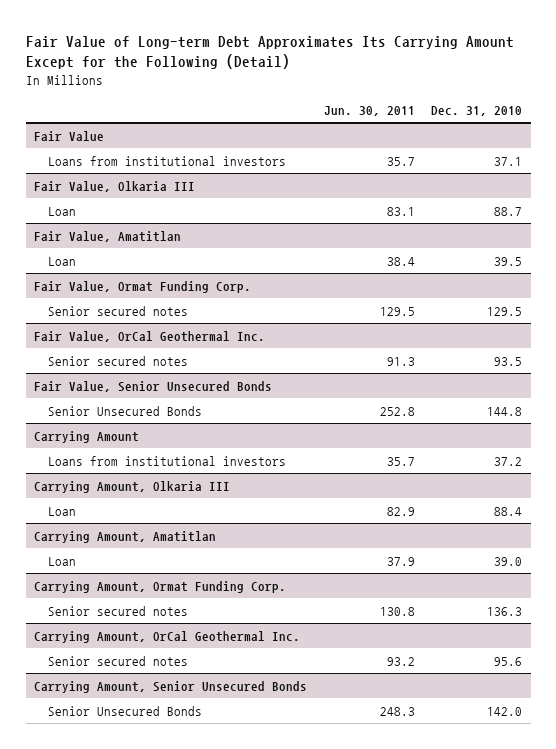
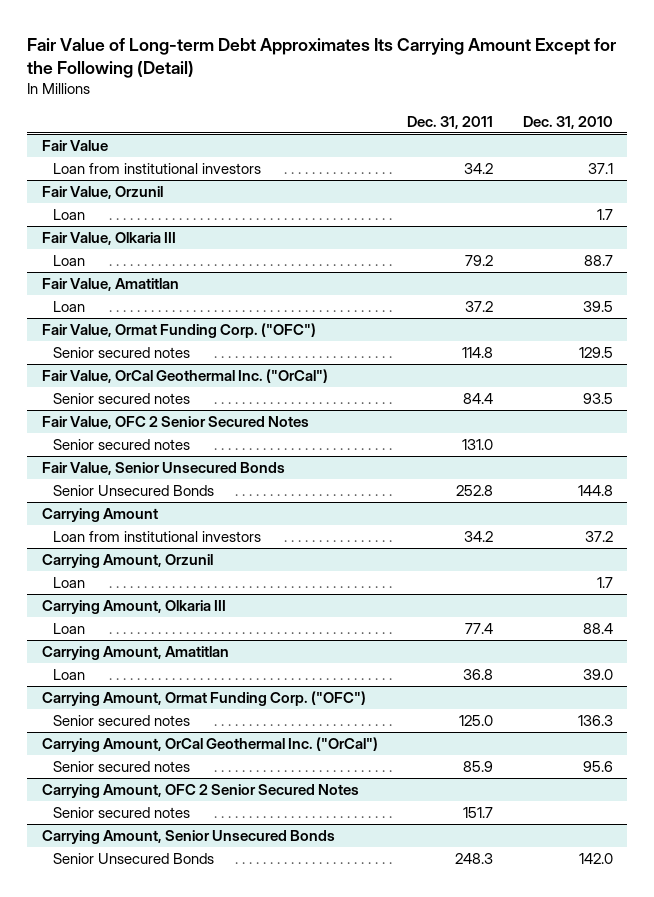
[323,105,415,116] Jun. 30, 2011 -> none
none -> [407,115,494,129] Dec. 31, 2011
[47,155,286,166] Loans from institutional investors -> [53,163,262,175] Loan from institutional investors
none -> [41,186,163,200] Fair Value, Orzunil
none -> [53,209,86,221] Loan
[34,280,252,293] Fair Value, Ormat Funding Corp. -> [41,323,316,339] Fair Value, Ormat Funding Corp. ("OFC")
[34,330,266,342] Fair Value, OrCal Geothermal Inc. -> [41,369,328,384] Fair Value, OrCal Geothermal Inc. ("OrCal")
none -> [41,416,309,430] Fair Value, OFC 2 Senior Secured Notes
none -> [53,439,191,451] Senior secured notes
[47,455,286,466] Loans from institutional investors -> [53,531,262,543] Loan from institutional investors
none -> [41,554,213,569] Carrying Amount, Orzunil
none -> [53,577,86,589] Loan
[34,580,287,593] Carrying Amount, Ormat Funding Corp. -> [41,691,366,707] Carrying Amount, Ormat Funding Corp. ("OFC")
[34,630,301,643] Carrying Amount, OrCal Geothermal Inc. -> [41,737,378,753] Carrying Amount, OrCal Geothermal Inc. ("OrCal")
none -> [41,784,359,799] Carrying Amount, OFC 2 Senior Secured Notes
none -> [53,807,191,819] Senior secured notes

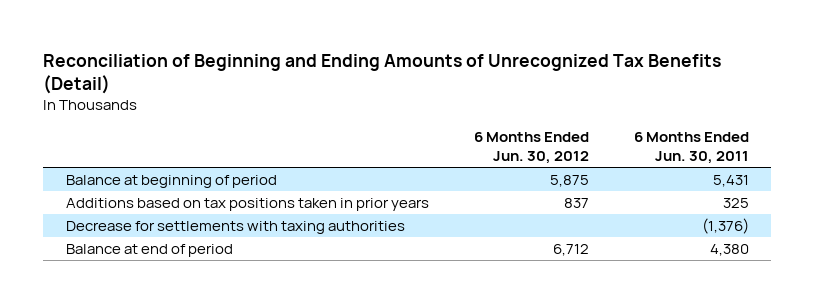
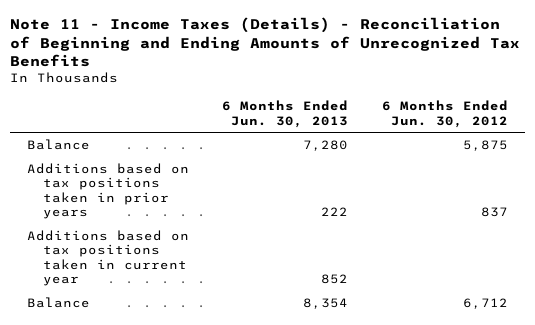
[43,53,722,94] Reconciliation of Beginning and Ending Amounts of Unrecognized Tax Benefits (Detail) -> [10,16,521,68] Note 11 - Income Taxes (Details) - Reconciliation of Beginning and Ending Amounts of Unrecognized Tax Benefits
[633,132,749,164] 6 Months Ended Jun. 30, 2011 -> none
none -> [222,100,349,128] 6 Months Ended Jun. 30, 2013
[65,175,277,189] Balance at beginning of period -> [27,138,91,150] Balance
[65,221,405,235] Decrease for settlements with taxing authorities -> none
none -> [27,229,190,286] Additions based on tax positions taken in current year
[65,244,233,258] Balance at end of period -> [27,296,91,308] Balance

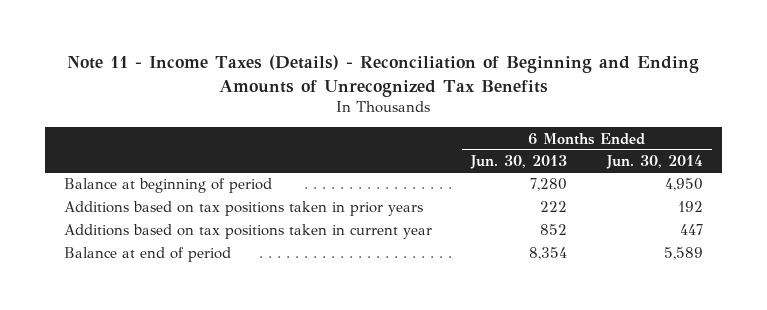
[381,100,508,128] 6 Months Ended Jun. 30, 2012 -> none
none -> [605,155,703,170] Jun. 30, 2014
[27,138,91,150] Balance -> [64,178,273,194] Balance at beginning of period
[27,296,91,308] Balance -> [64,247,232,263] Balance at end of period

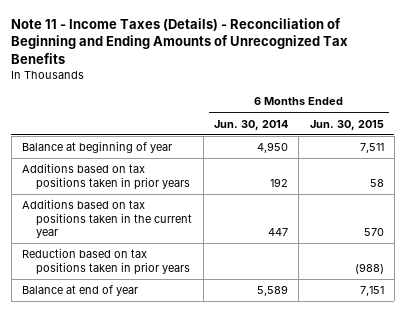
[470,155,568,170] Jun. 30, 2013 -> none
none -> [309,119,384,130] Jun. 30, 2015
[64,178,273,194] Balance at beginning of period -> [22,141,173,154] Balance at beginning of year
[64,224,433,240] Additions based on tax positions taken in current year -> [22,199,193,239] Additions based on tax positions taken in the current year
none -> [22,248,191,275] Reduction based on tax positions taken in prior years
[64,247,232,263] Balance at end of period -> [22,285,139,297] Balance at end of year

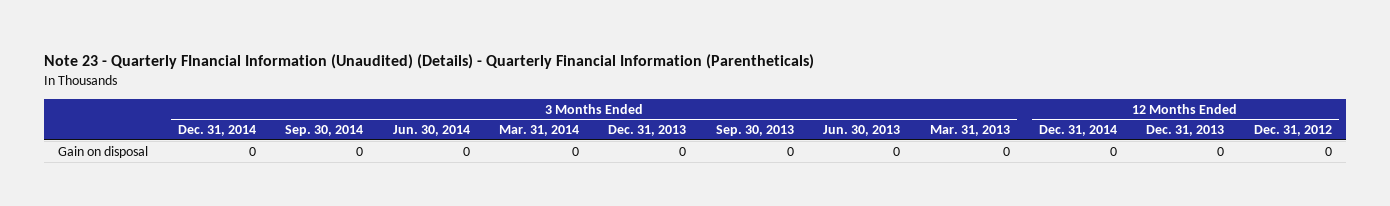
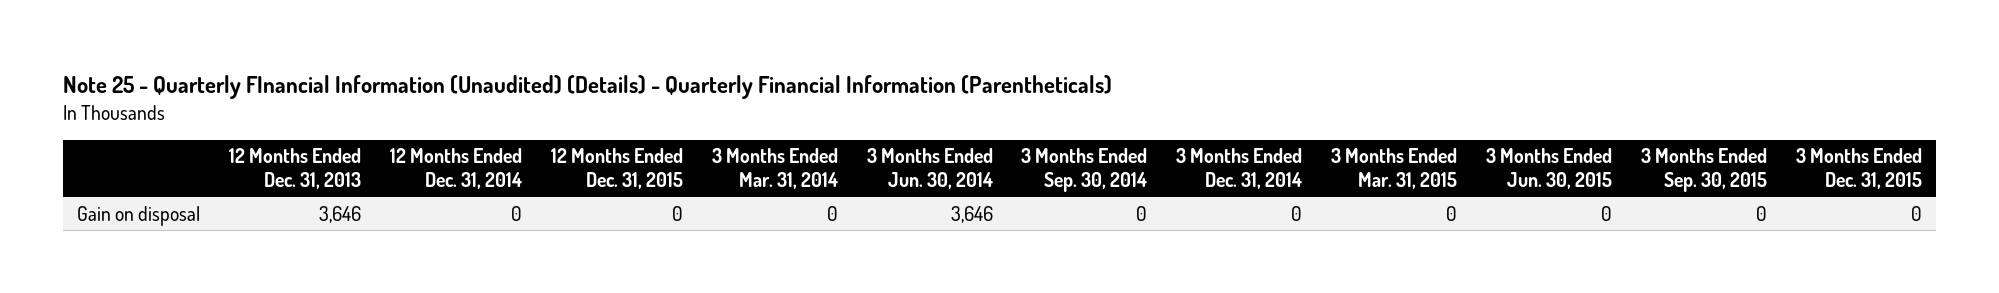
[43,53,814,69] Note 23 - Quarterly FInancial Information (Unaudited) (Details) - Quarterly Financial Information (Parentheticals) -> [62,75,1112,100] Note 25 - Quarterly FInancial Information (Unaudited) (Details) - Quarterly Financial Information (Parentheticals)
[608,125,687,137] Dec. 31, 2013 -> none
[715,125,794,137] Sep. 30, 2013 -> none
[823,125,901,137] Jun. 30, 2013 -> none
[929,125,1010,137] Mar. 31, 2013 -> none
[1253,125,1332,137] Dec. 31, 2012 -> none
none -> [550,148,683,189] 12 Months Ended Dec. 31, 2015
none -> [1331,148,1458,189] 3 Months Ended Mar. 31, 2015
none -> [1486,148,1613,189] 3 Months Ended Jun. 30, 2015
none -> [1640,148,1767,192] 3 Months Ended Sep. 30, 2015
none -> [1795,148,1922,189] 3 Months Ended Dec. 31, 2015
[462,146,470,156] 0 -> [950,205,993,223] 3,646
[1217,146,1225,156] 0 -> [319,205,362,223] 3,646

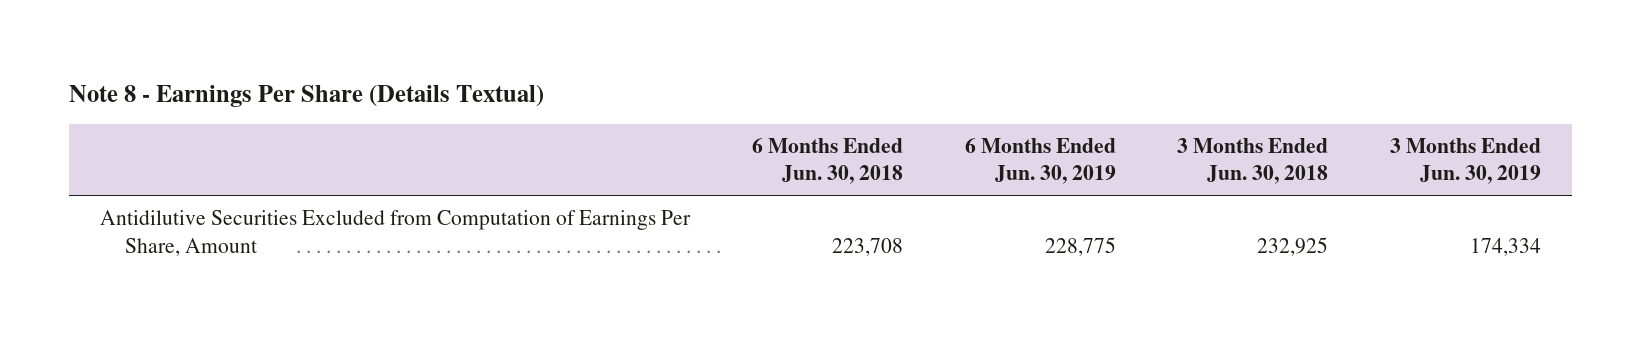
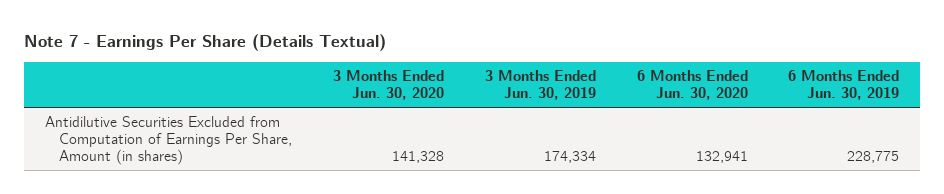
[69,85,545,108] Note 8 - Earnings Per Share (Details Textual) -> [24,34,387,52] Note 7 - Earnings Per Share (Details Textual)
[751,137,903,185] 6 Months Ended Jun. 30, 2018 -> none
[1177,137,1329,185] 3 Months Ended Jun. 30, 2018 -> none
none -> [333,70,445,101] 3 Months Ended Jun. 30, 2020
none -> [636,70,748,101] 6 Months Ended Jun. 30, 2020
[100,210,692,256] Antidilutive Securities Excluded from Computation of Earnings Per Share, Amount -> [44,116,293,166] Antidilutive Securities Excluded from Computation of Earnings Per Share, Amount (in shares)

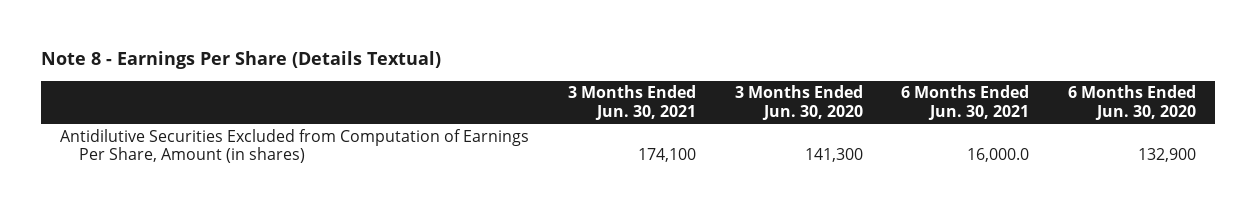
[24,34,387,52] Note 7 - Earnings Per Share (Details Textual) -> [40,51,441,70] Note 8 - Earnings Per Share (Details Textual)
[484,70,596,101] 3 Months Ended Jun. 30, 2019 -> none
[788,70,900,101] 6 Months Ended Jun. 30, 2019 -> none
none -> [567,85,696,120] 3 Months Ended Jun. 30, 2021
none -> [901,85,1030,120] 6 Months Ended Jun. 30, 2021
[392,151,445,164] 141,328 -> [804,148,863,163] 141,300
[695,151,748,164] 132,941 -> [1137,148,1196,163] 132,900

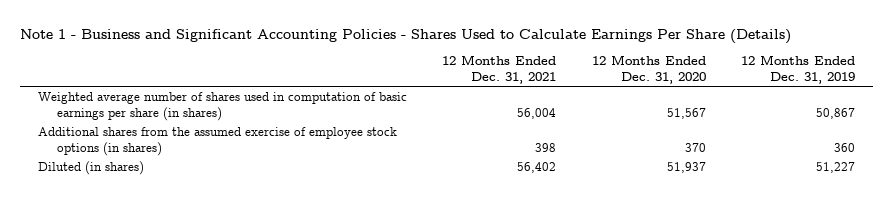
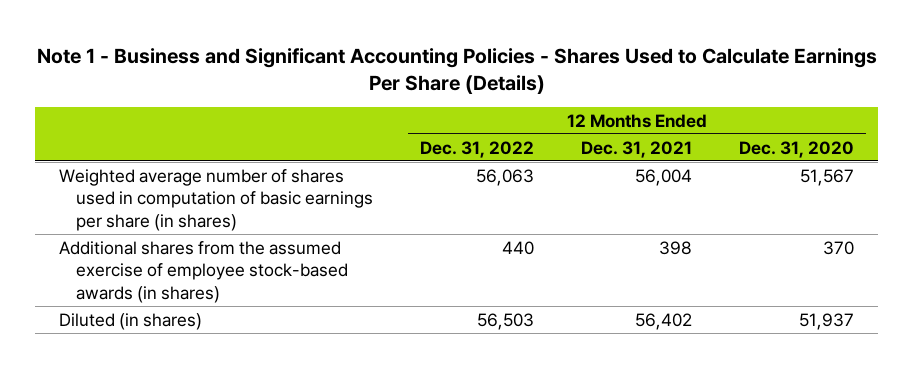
[741,55,856,84] 12 Months Ended Dec. 31, 2019 -> none
none -> [420,140,535,158] Dec. 31, 2022
[37,127,397,156] Additional shares from the assumed exercise of employee stock options (in shares) -> [58,240,348,303] Additional shares from the assumed exercise of employee stock-based awards (in shares)

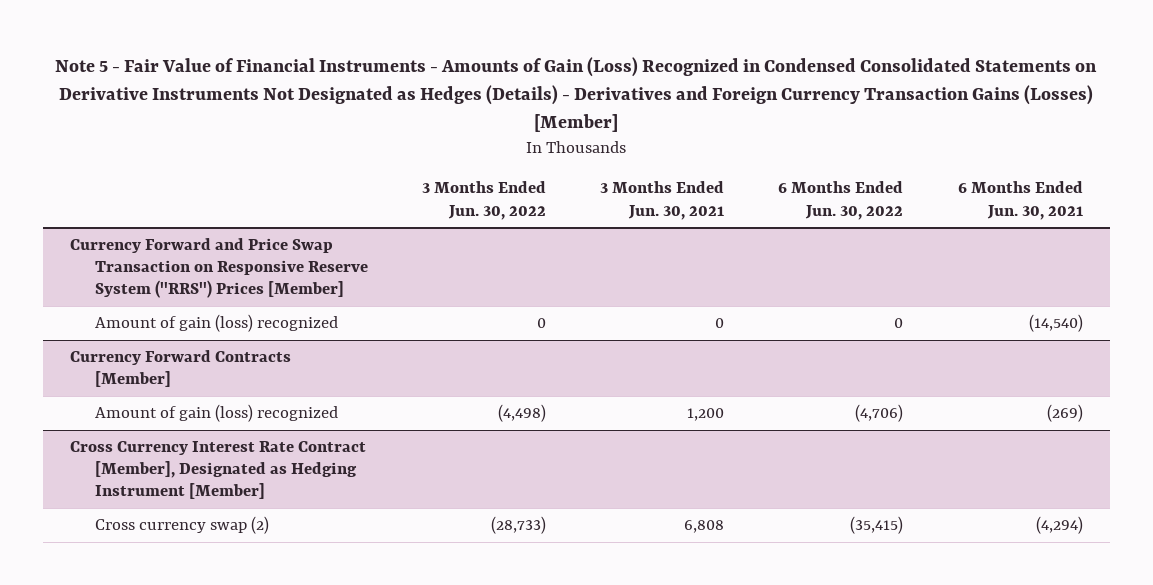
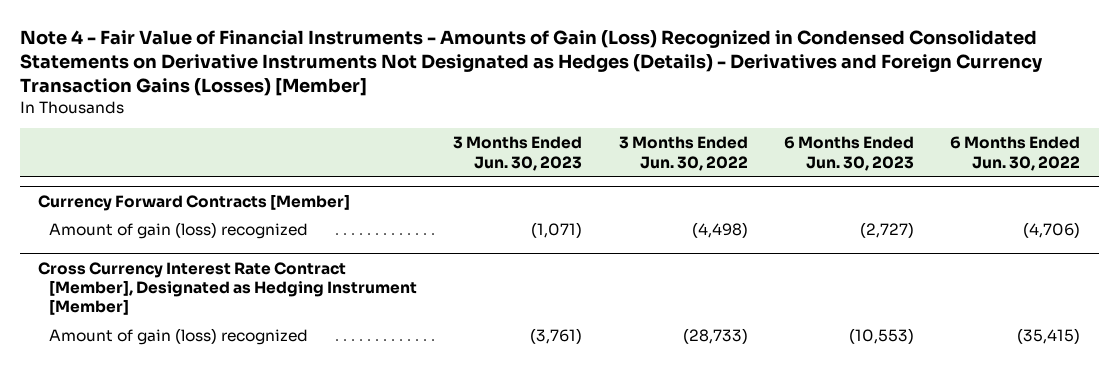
[55,56,1098,133] Note 5 - Fair Value of Financial Instruments - Amounts of Gain (Loss) Recognized in Condensed Consolidated Statements on Derivative Instruments Not Designated as Hedges (Details) - Derivatives and Foreign Currency Transaction Gains (Losses) [Member] -> [19,29,1043,96] Note 4 - Fair Value of Financial Instruments - Amounts of Gain (Loss) Recognized in Condensed Consolidated Statements on Derivative Instruments Not Designated as Hedges (Details) - Derivatives and Foreign Currency Transaction Gains (Losses) [Member]
[600,181,725,220] 3 Months Ended Jun. 30, 2021 -> none
[957,181,1083,220] 6 Months Ended Jun. 30, 2021 -> none
none -> [453,136,583,171] 3 Months Ended Jun. 30, 2023
none -> [783,136,914,171] 6 Months Ended Jun. 30, 2023
[70,238,368,299] Currency Forward and Price Swap Transaction on Responsive Reserve System ("RRS") Prices [Member] -> none
[94,314,338,333] Amount of gain (loss) recognized -> none
[94,516,269,535] Cross currency swap (2) -> [48,327,308,345] Amount of gain (loss) recognized

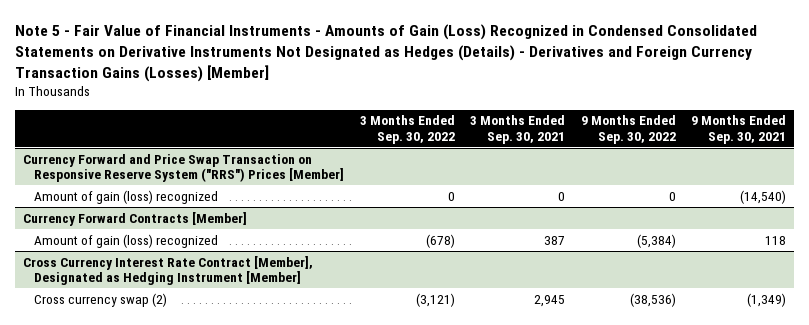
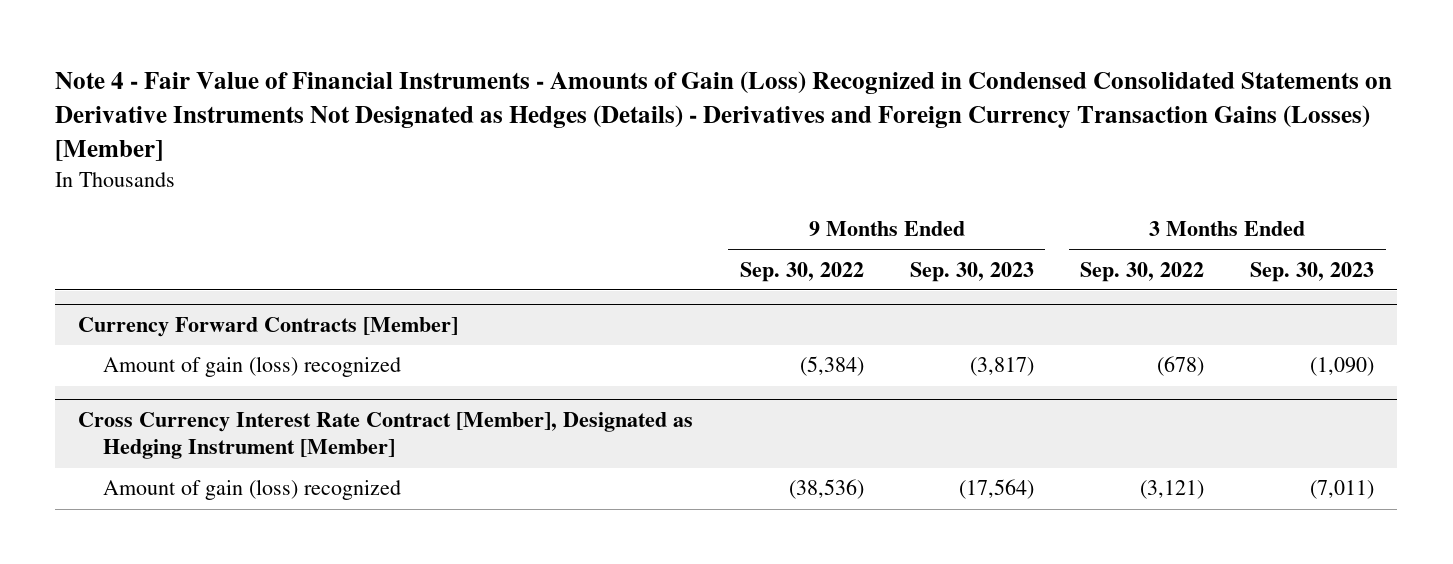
[15,24,758,82] Note 5 - Fair Value of Financial Instruments - Amounts of Gain (Loss) Recognized in Condensed Consolidated Statements on Derivative Instruments Not Designated as Hedges (Details) - Derivatives and Foreign Currency Transaction Gains (Losses) [Member] -> [55,71,1393,162] Note 4 - Fair Value of Financial Instruments - Amounts of Gain (Loss) Recognized in Condensed Consolidated Statements on Derivative Instruments Not Designated as Hedges (Details) - Derivatives and Foreign Currency Transaction Gains (Losses) [Member]
[470,115,566,144] 3 Months Ended Sep. 30, 2021 -> none
[691,115,787,144] 9 Months Ended Sep. 30, 2021 -> none
none -> [909,261,1034,282] Sep. 30, 2023
none -> [1250,261,1375,282] Sep. 30, 2023
[23,153,344,183] Currency Forward and Price Swap Transaction on Responsive Reserve System ("RRS") Prices [Member] -> none
[33,189,218,204] Amount of gain (loss) recognized -> none
[33,292,167,307] Cross currency swap (2) -> [103,479,402,501] Amount of gain (loss) recognized

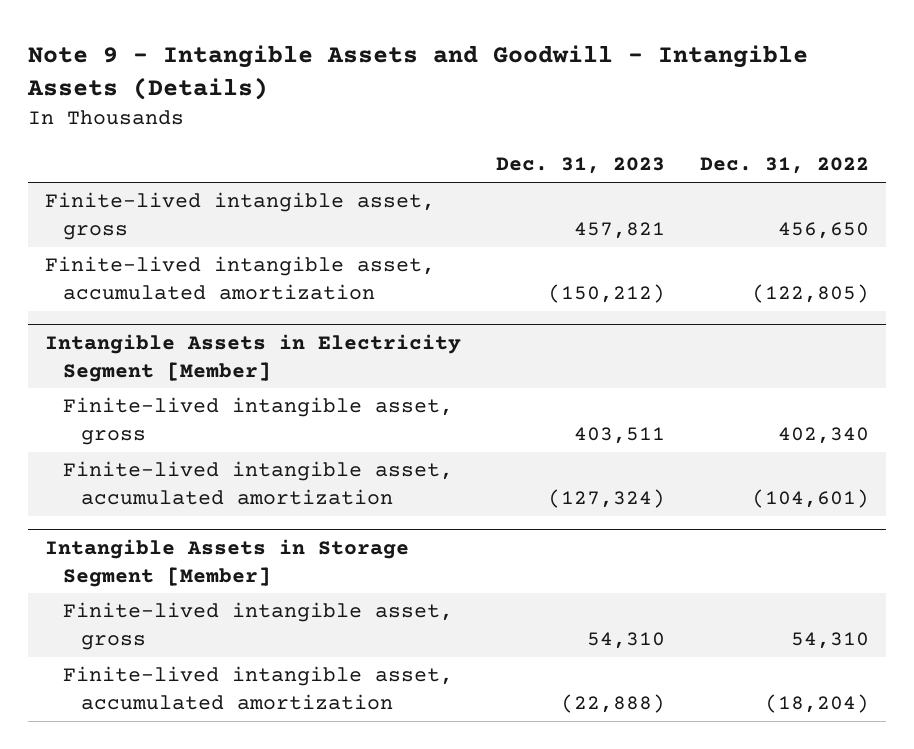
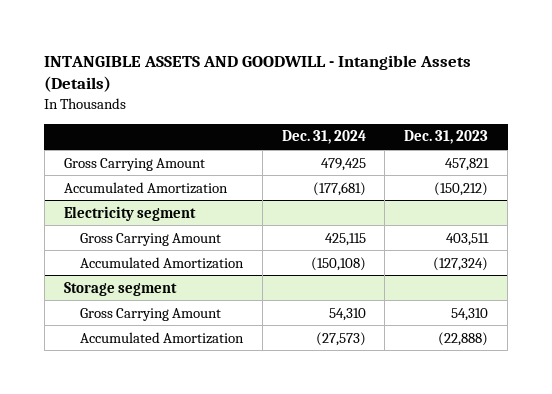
[27,44,809,101] Note 9 - Intangible Assets and Goodwill - Intangible Assets (Details) -> [44,54,472,93] INTANGIBLE ASSETS AND GOODWILL - Intangible Assets (Details)
[699,157,869,175] Dec. 31, 2022 -> none
none -> [281,130,366,145] Dec. 31, 2024
[45,192,436,240] Finite-lived intangible asset, gross -> [63,157,205,171] Gross Carrying Amount
[45,256,436,300] Finite-lived intangible asset, accumulated amortization -> [63,181,228,194] Accumulated Amortization
[45,334,462,382] Intangible Assets in Electricity Segment [Member] -> [63,205,196,221] Electricity segment
[63,397,454,445] Finite-lived intangible asset, gross -> [79,232,221,246] Gross Carrying Amount
[63,461,454,505] Finite-lived intangible asset, accumulated amortization -> [79,256,244,269] Accumulated Amortization
[45,539,410,587] Intangible Assets in Storage Segment [Member] -> [63,281,177,296] Storage segment
[63,602,454,650] Finite-lived intangible asset, gross -> [79,307,221,321] Gross Carrying Amount
[63,666,454,710] Finite-lived intangible asset, accumulated amortization -> [79,331,244,344] Accumulated Amortization

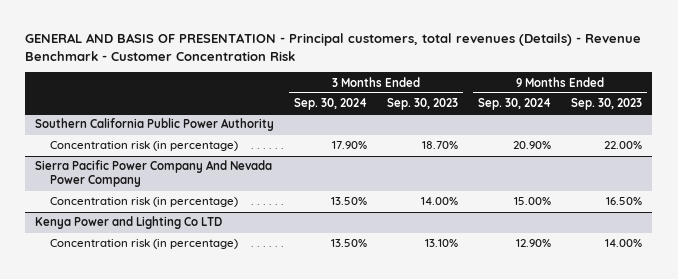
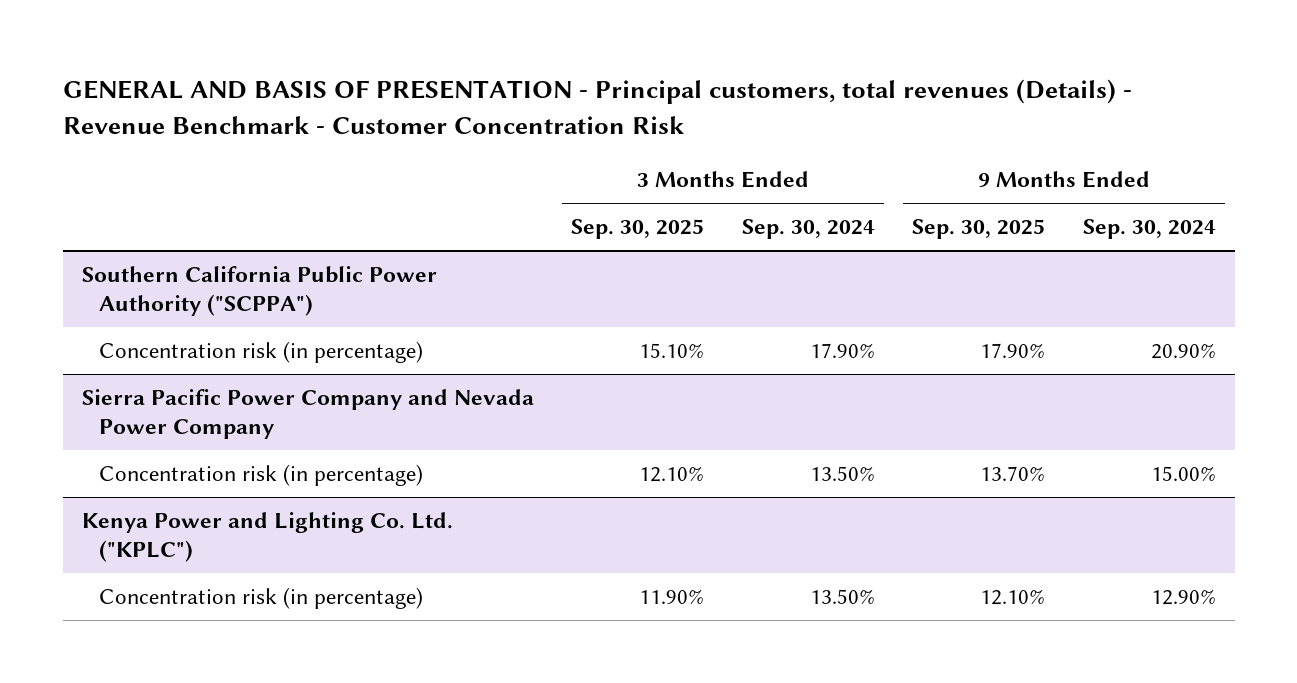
[387,98,459,111] Sep. 30, 2023 -> none
[571,98,643,111] Sep. 30, 2023 -> none
none -> [571,219,705,240] Sep. 30, 2025
none -> [912,219,1046,240] Sep. 30, 2025
[35,118,275,132] Southern California Public Power Authority -> [81,265,437,317] Southern California Public Power Authority ("SCPPA")
[35,160,273,188] Sierra Pacific Power Company And Nevada Power Company -> [81,388,534,440] Sierra Pacific Power Company and Nevada Power Company
[35,216,223,230] Kenya Power and Lighting Co LTD -> [81,511,453,563] Kenya Power and Lighting Co. Ltd. ("KPLC")

